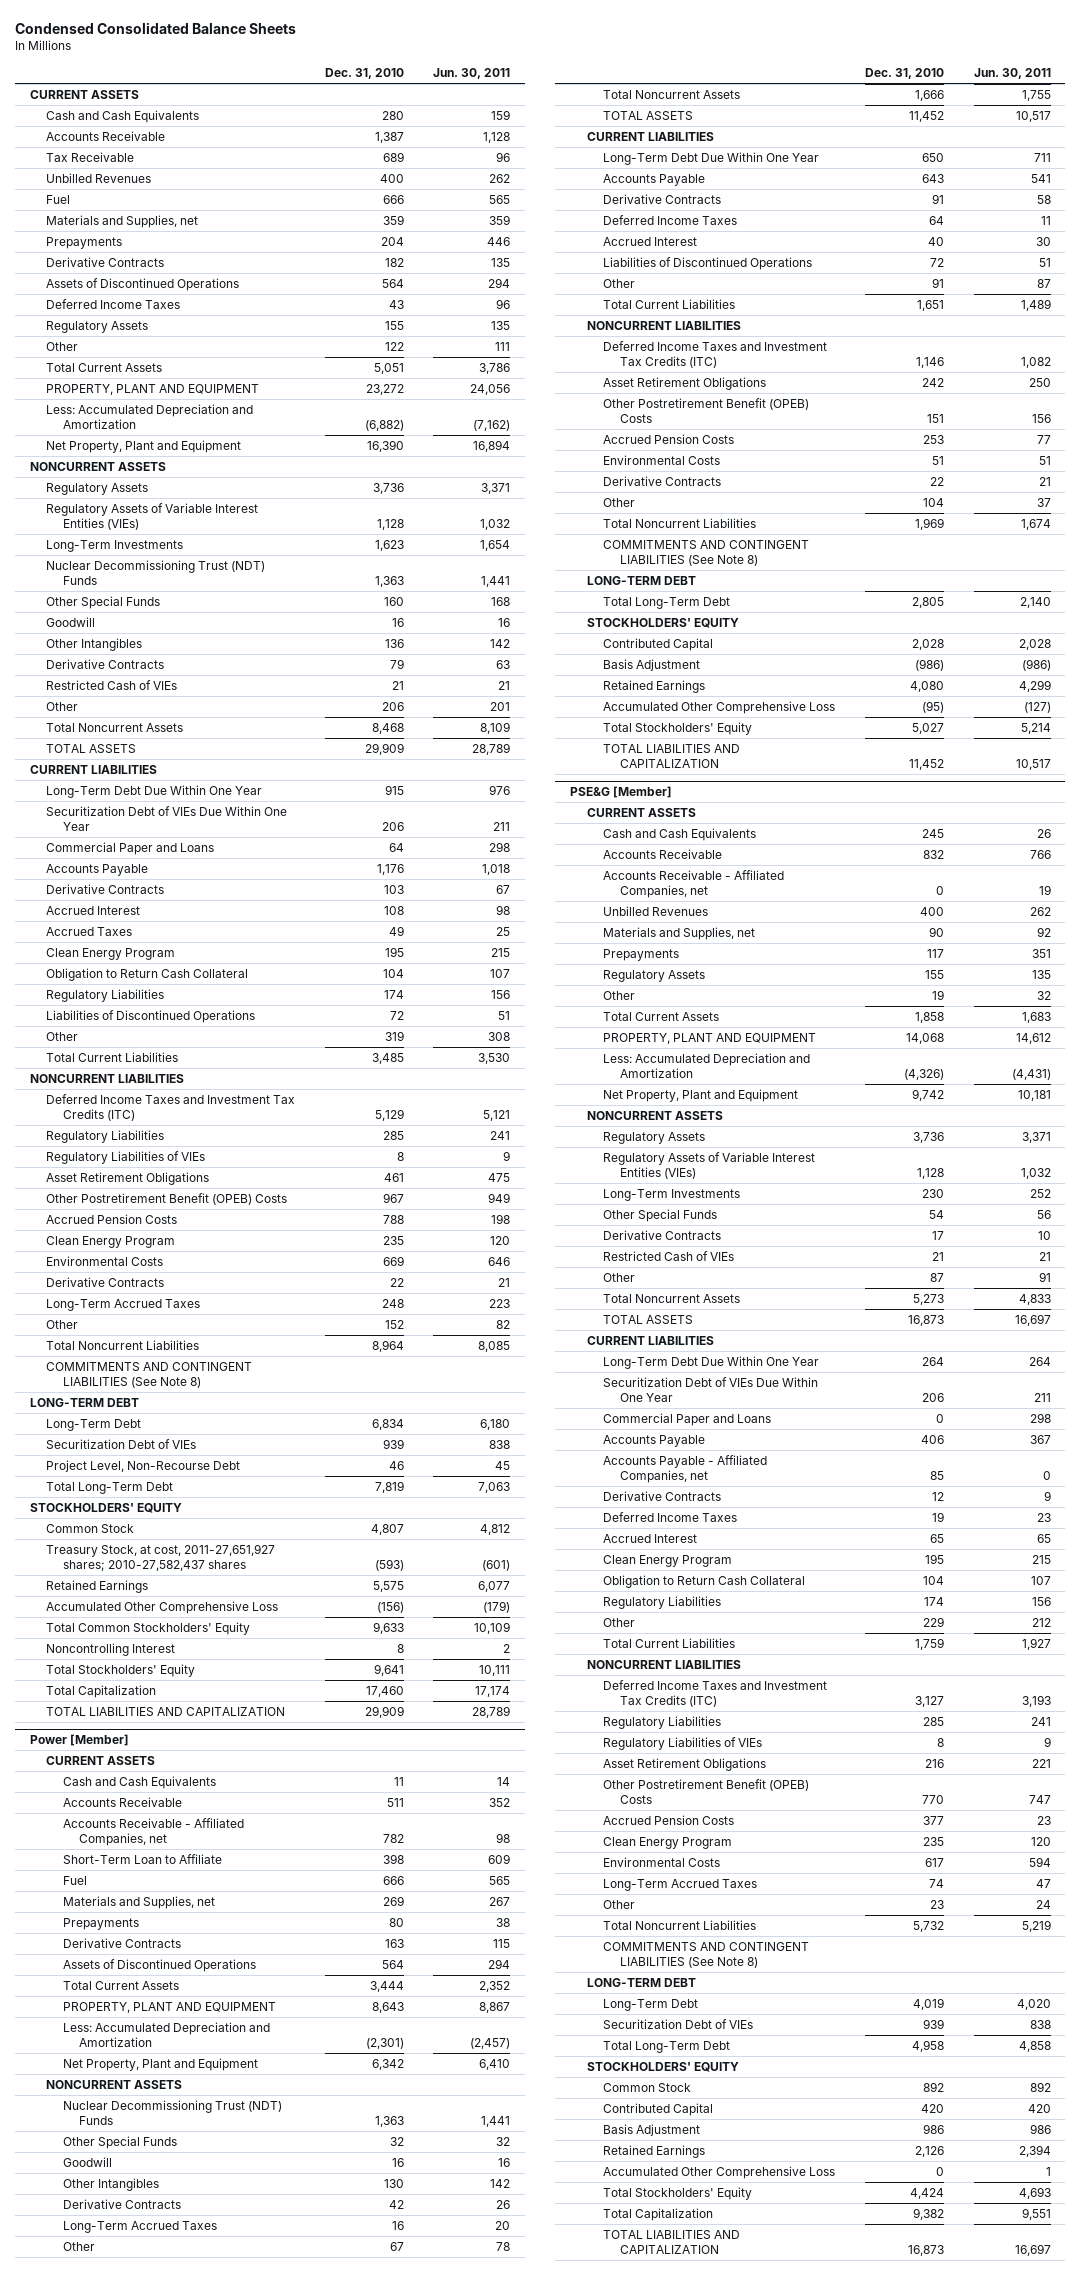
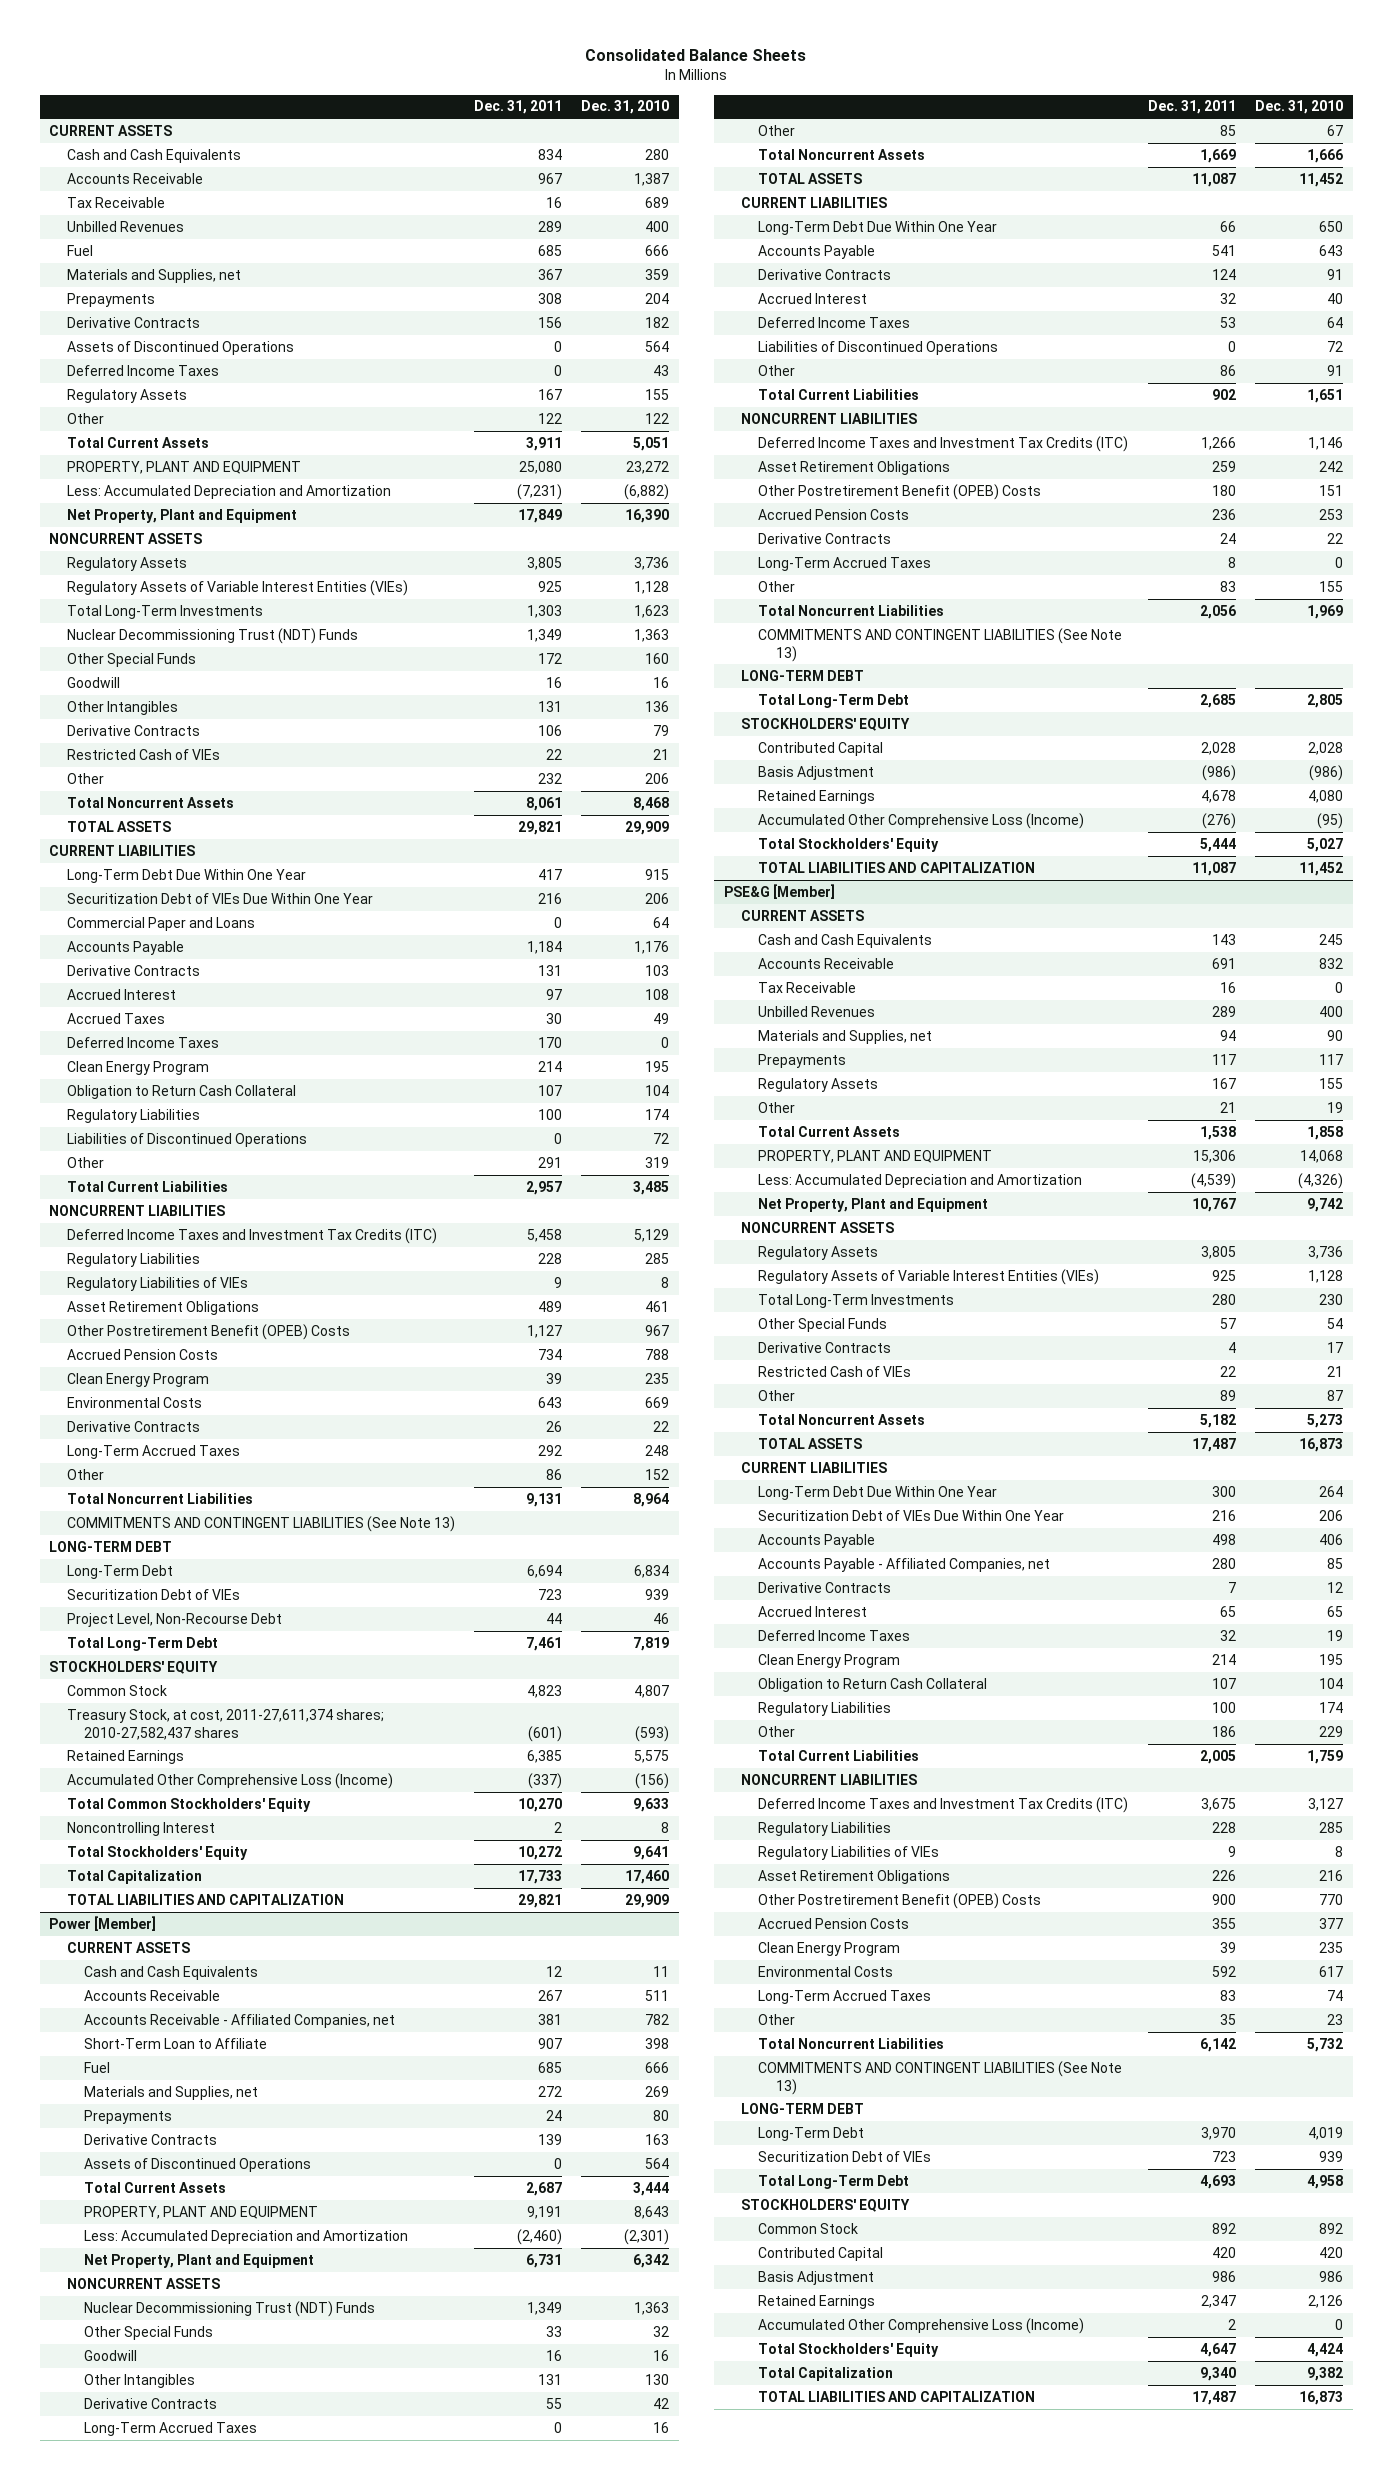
[14,21,296,34] Condensed Consolidated Balance Sheets -> [585,49,807,62] Consolidated Balance Sheets
[433,68,511,80] Jun. 30, 2011 -> none
none -> [473,100,562,115] Dec. 31, 2011
[46,539,184,552] Long-Term Investments -> [66,604,263,619] Total Long-Term Investments
none -> [66,1036,219,1048] Deferred Income Taxes
[46,1361,253,1388] COMMITMENTS AND CONTINGENT LIABILITIES (See Note 8) -> [66,1515,455,1532] COMMITMENTS AND CONTINGENT LIABILITIES (See Note 13)
[46,1543,276,1571] Treasury Stock, at cost, 2011-27,651,927 shares; 2010-27,582,437 shares -> [66,1708,384,1740] Treasury Stock, at cost, 2011-27,611,374 shares; 2010-27,582,437 shares
[46,1600,279,1614] Accumulated Other Comprehensive Loss -> [66,1772,393,1789] Accumulated Other Comprehensive Loss (Income)
[603,214,738,225] Deferred Income Taxes -> [758,316,911,328] Deferred Income Taxes
[603,454,721,465] Environmental Costs -> none
none -> [758,556,932,571] Long-Term Accrued Taxes
[923,497,945,507] 104 -> [1319,580,1344,592] 155
[603,539,810,566] COMMITMENTS AND CONTINGENT LIABILITIES (See Note 8) -> [758,627,1123,662] COMMITMENTS AND CONTINGENT LIABILITIES (See Note 13)
[603,700,836,714] Accumulated Other Comprehensive Loss -> [758,812,1085,829] Accumulated Other Comprehensive Loss (Income)
[603,869,785,898] Accounts Receivable - Affiliated Companies, net -> none
none -> [758,981,857,993] Tax Receivable
[603,1188,741,1201] Long-Term Investments -> [758,1293,955,1308] Total Long-Term Investments
[603,1412,772,1426] Commercial Paper and Loans -> none
[603,1511,738,1522] Deferred Income Taxes -> [758,1629,911,1641] Deferred Income Taxes
[603,1941,810,1968] COMMITMENTS AND CONTINGENT LIABILITIES (See Note 8) -> [758,2060,1123,2095] COMMITMENTS AND CONTINGENT LIABILITIES (See Note 13)
[603,2165,836,2179] Accumulated Other Comprehensive Loss -> [758,2317,1085,2334] Accumulated Other Comprehensive Loss (Income)

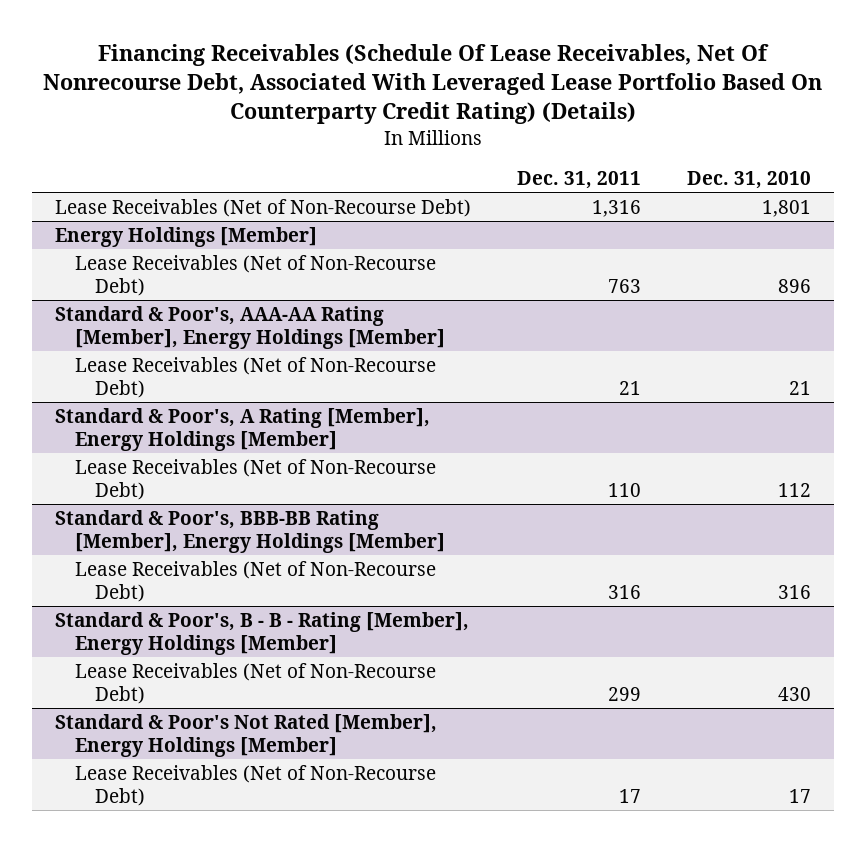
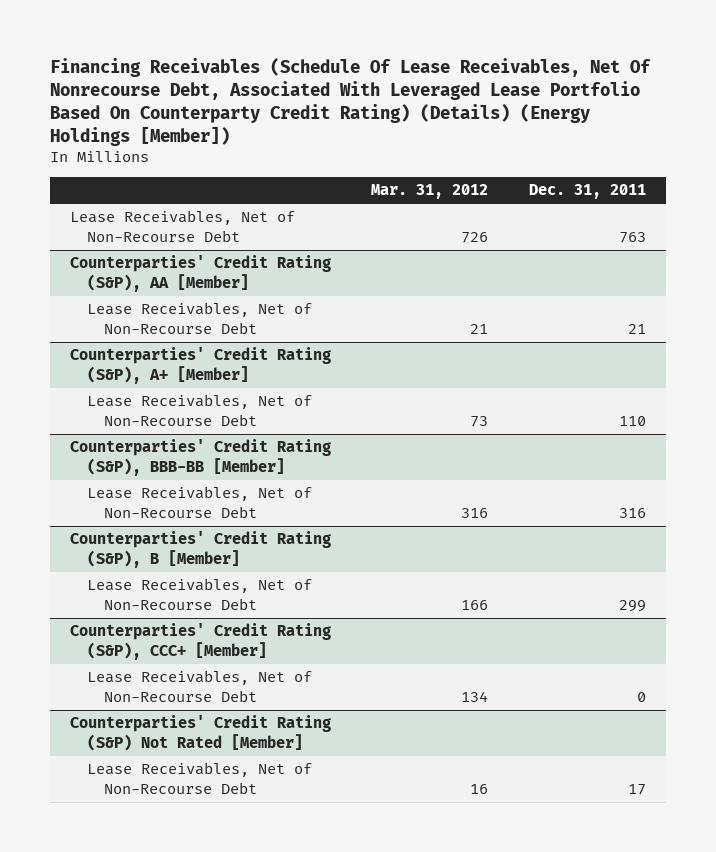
[43,44,823,125] Financing Receivables (Schedule Of Lease Receivables, Net Of Nonrecourse Debt, Associated With Leveraged Lease Portfolio Based On Counterparty Credit Rating) (Details) -> [49,57,651,147] Financing Receivables (Schedule Of Lease Receivables, Net Of Nonrecourse Debt, Associated With Leveraged Lease Portfolio Based On Counterparty Credit Rating) (Details) (Energy Holdings [Member])
[687,170,812,189] Dec. 31, 2010 -> none
none -> [371,184,489,200] Mar. 31, 2012
[55,226,318,247] Energy Holdings [Member] -> none
[55,305,446,349] Standard & Poor's, AAA-AA Rating [Member], Energy Holdings [Member] -> none
[55,407,431,451] Standard & Poor's, A Rating [Member], Energy Holdings [Member] -> none
[55,509,446,553] Standard & Poor's, BBB-BB Rating [Member], Energy Holdings [Member] -> none
[55,611,470,655] Standard & Poor's, B - B - Rating [Member], Energy Holdings [Member] -> none
[55,713,438,757] Standard & Poor's Not Rated [Member], Energy Holdings [Member] -> none
[55,198,472,217] Lease Receivables (Net of Non-Recourse Debt) -> [70,210,296,242] Lease Receivables, Net of Non-Recourse Debt
[592,199,642,217] 1,316 -> [618,231,646,243] 763
none -> [70,255,332,292] Counterparties' Credit Rating (S&P), AA [Member]
[75,254,437,296] Lease Receivables (Net of Non-Recourse Debt) -> [87,302,313,334] Lease Receivables, Net of Non-Recourse Debt
[608,278,642,293] 763 -> [627,323,646,334] 21
none -> [70,347,332,384] Counterparties' Credit Rating (S&P), A+ [Member]
[75,356,437,398] Lease Receivables (Net of Non-Recourse Debt) -> [87,394,313,426] Lease Receivables, Net of Non-Recourse Debt
[619,380,642,395] 21 -> [618,415,646,426] 110
none -> [70,439,332,476] Counterparties' Credit Rating (S&P), BBB-BB [Member]
[75,458,437,500] Lease Receivables (Net of Non-Recourse Debt) -> [87,486,313,518] Lease Receivables, Net of Non-Recourse Debt
[608,482,642,497] 110 -> [618,507,646,518] 316
none -> [70,531,332,568] Counterparties' Credit Rating (S&P), B [Member]
[75,560,437,602] Lease Receivables (Net of Non-Recourse Debt) -> [87,578,313,610] Lease Receivables, Net of Non-Recourse Debt
[608,584,642,599] 316 -> [618,599,646,612] 299
none -> [70,623,332,660] Counterparties' Credit Rating (S&P), CCC+ [Member]
[75,662,437,704] Lease Receivables (Net of Non-Recourse Debt) -> [87,670,313,702] Lease Receivables, Net of Non-Recourse Debt
[608,686,642,701] 299 -> [636,691,646,702] 0
none -> [70,715,332,751] Counterparties' Credit Rating (S&P) Not Rated [Member]
[75,764,437,806] Lease Receivables (Net of Non-Recourse Debt) -> [87,762,313,794] Lease Receivables, Net of Non-Recourse Debt

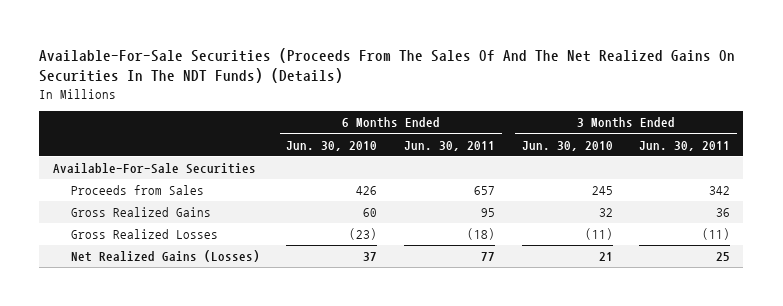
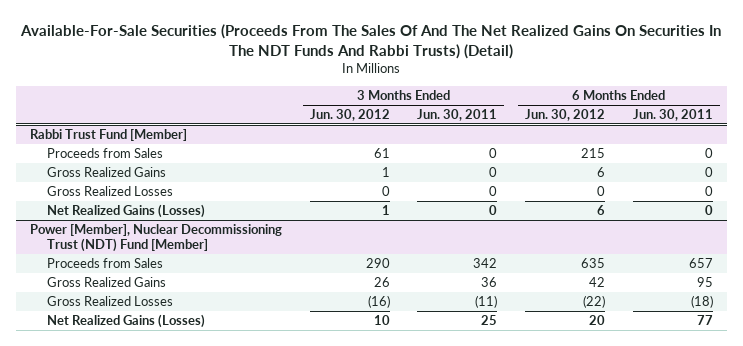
[39,47,736,84] Available-For-Sale Securities (Proceeds From The Sales Of And The Net Realized Gains On Securities In The NDT Funds) (Details) -> [20,23,722,59] Available-For-Sale Securities (Proceeds From The Sales Of And The Net Realized Gains On Securities In The NDT Funds And Rabbi Trusts) (Detail)
[286,140,378,151] Jun. 30, 2010 -> none
[521,140,613,151] Jun. 30, 2010 -> none
none -> [309,109,390,122] Jun. 30, 2012
none -> [525,109,606,122] Jun. 30, 2012
[52,163,256,175] Available-For-Sale Securities -> none
none -> [29,129,187,142] Rabbi Trust Fund [Member]
none -> [46,148,163,159] Proceeds from Sales
none -> [46,167,166,178] Gross Realized Gains
none -> [46,186,173,197] Gross Realized Losses
none -> [46,204,205,219] Net Realized Gains (Losses)
none -> [29,224,282,253] Power [Member], Nuclear Decommissioning Trust (NDT) Fund [Member]

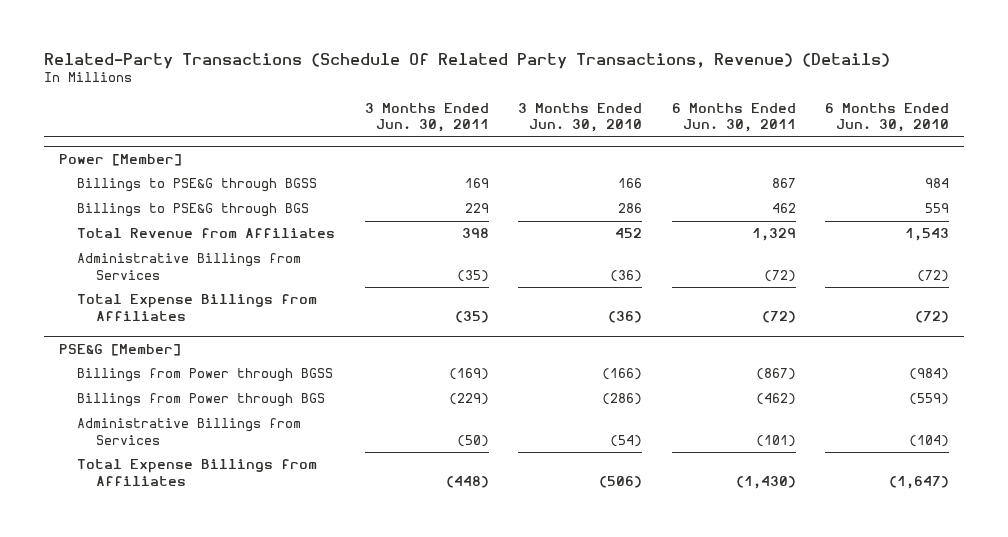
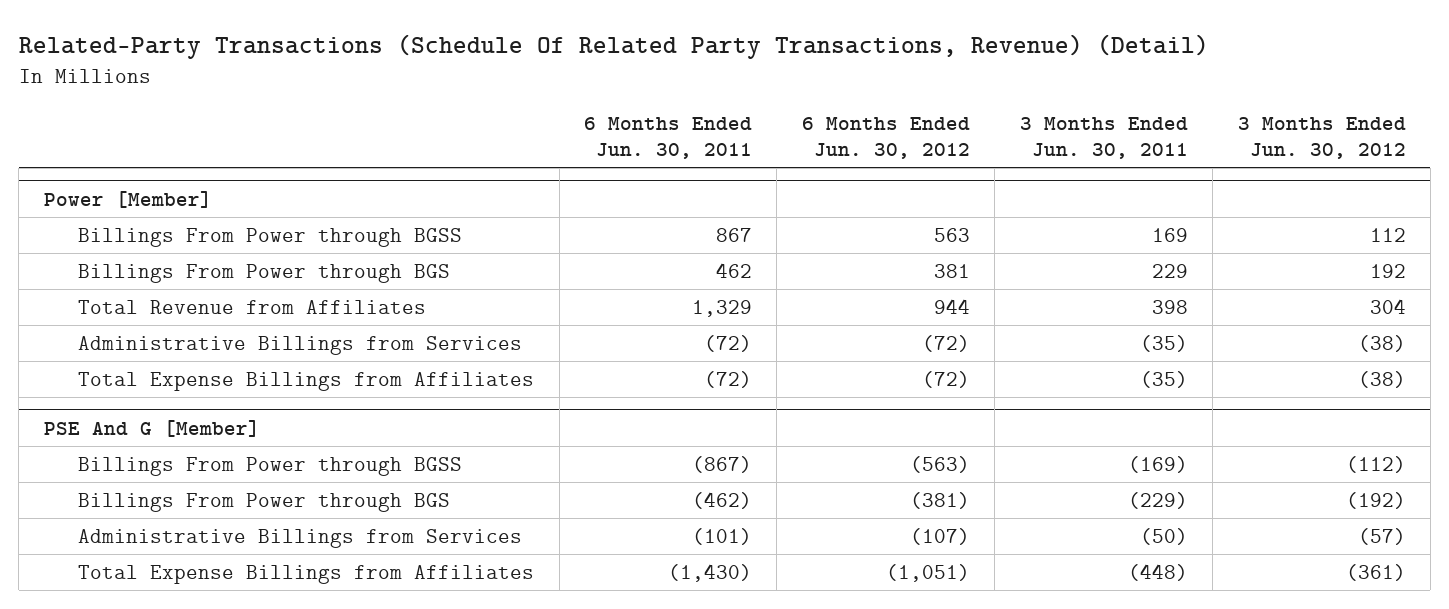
[44,52,891,69] Related-Party Transactions (Schedule Of Related Party Transactions, Revenue) (Details) -> [18,34,1209,60] Related-Party Transactions (Schedule Of Related Party Transactions, Revenue) (Detail)
[518,103,643,133] 3 Months Ended Jun. 30, 2010 -> none
[824,103,949,133] 6 Months Ended Jun. 30, 2010 -> none
none -> [801,117,970,159] 6 Months Ended Jun. 30, 2012
none -> [1237,117,1406,159] 3 Months Ended Jun. 30, 2012
[77,178,318,193] Billings to PSE&G through BGSS -> [78,227,463,247] Billings From Power through BGSS
[77,203,310,218] Billings to PSE&G through BGS -> [78,263,451,283] Billings From Power through BGS
[58,343,181,356] PSE&G [Member] -> [43,419,260,437] PSE And G [Member]
[77,368,334,383] Billings from Power through BGSS -> [78,456,463,476] Billings From Power through BGSS
[77,393,326,408] Billings from Power through BGS -> [78,492,451,512] Billings From Power through BGS

